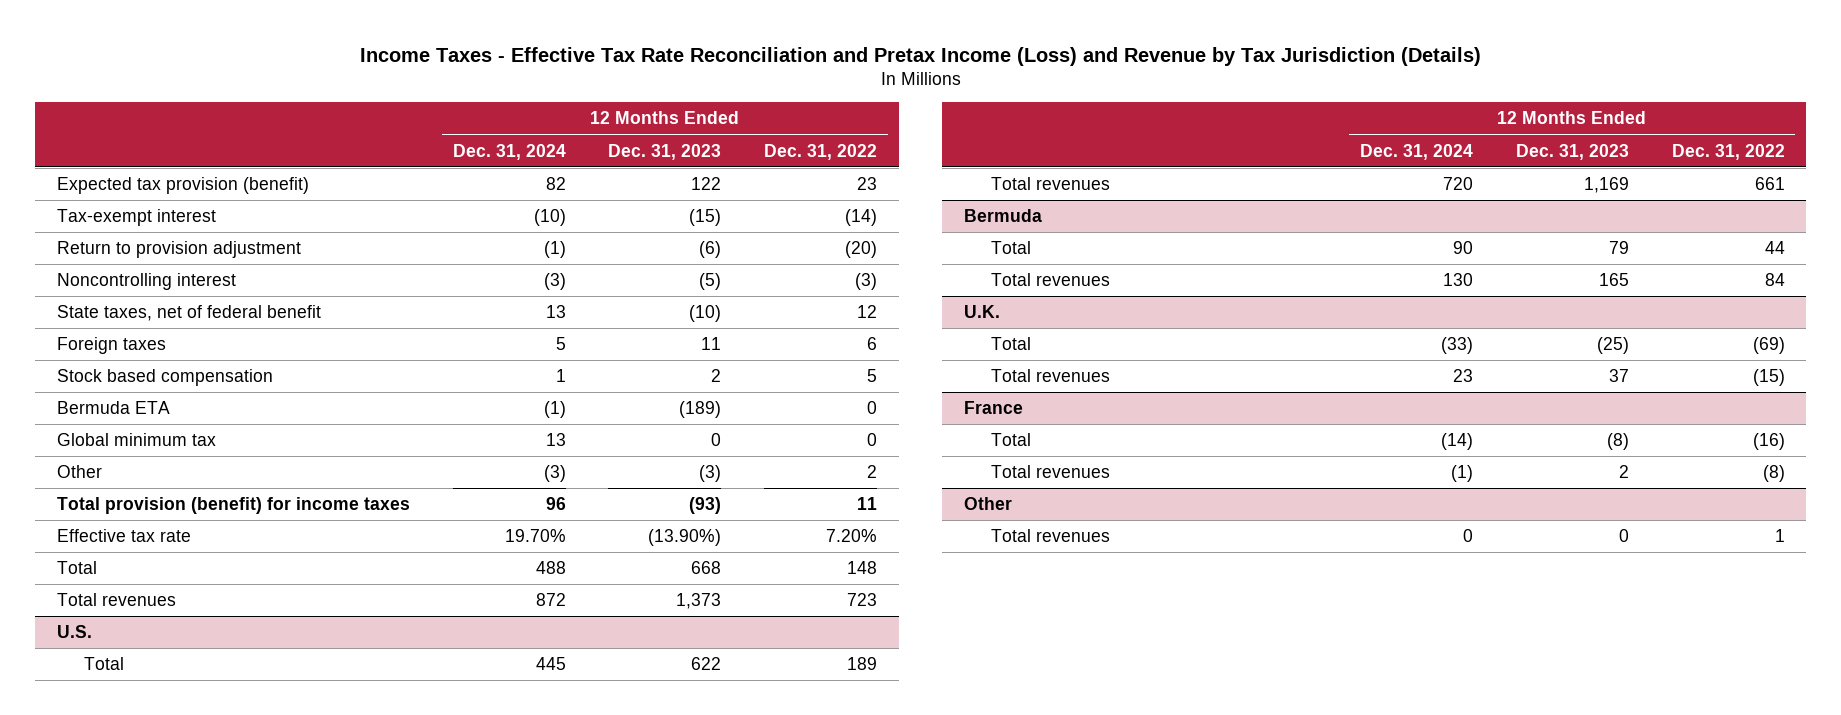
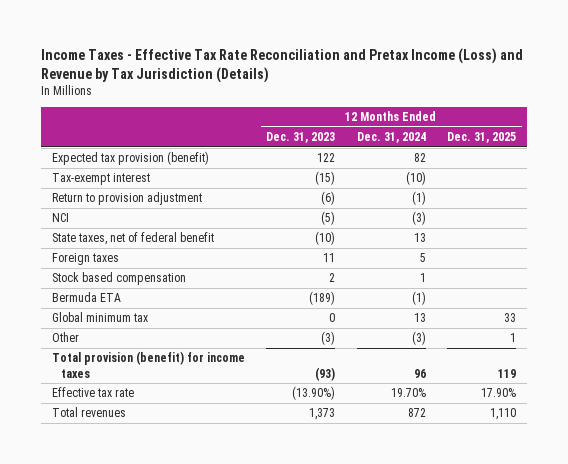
[764,143,878,160] Dec. 31, 2022 -> none
none -> [447,132,517,144] Dec. 31, 2025
[56,273,236,291] Noncontrolling interest -> [51,213,69,223] NCI
[56,561,97,575] Total -> none
[56,625,92,639] U.S. -> none
[83,657,124,671] Total -> none
[990,177,1110,191] Total revenues -> none
[963,209,1042,223] Bermuda -> none
[990,241,1031,255] Total -> none
[990,273,1110,287] Total revenues -> none
[963,305,1000,319] U.K. -> none
[990,337,1031,351] Total -> none
[990,369,1110,383] Total revenues -> none
[963,401,1023,415] France -> none
[990,433,1031,447] Total -> none
[990,465,1110,479] Total revenues -> none
[963,497,1012,511] Other -> none
[990,529,1110,543] Total revenues -> none

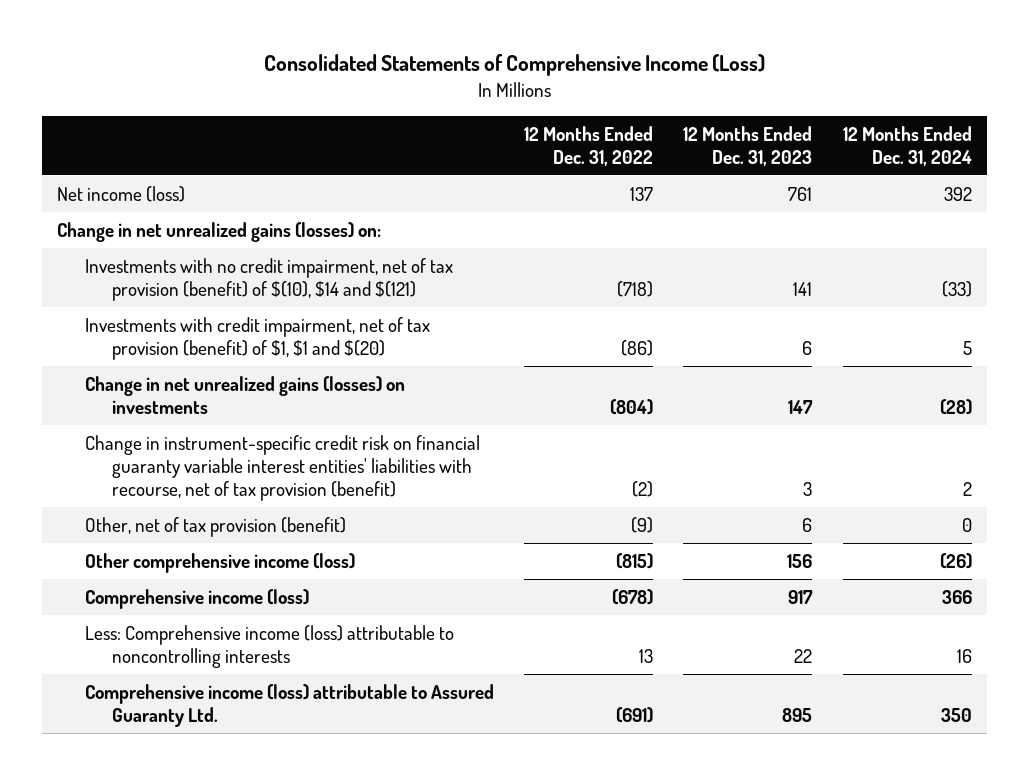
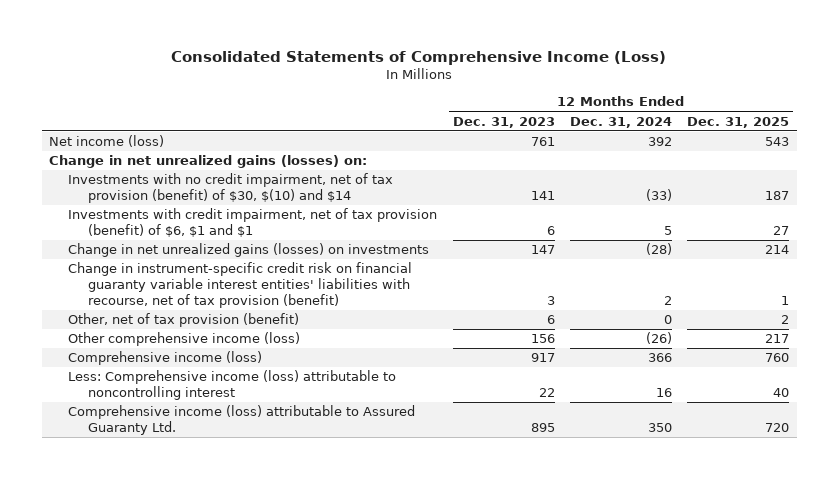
[524,125,654,166] 12 Months Ended Dec. 31, 2022 -> none
none -> [686,116,789,128] Dec. 31, 2025
[84,257,453,301] Investments with no credit impairment, net of tax provision (benefit) of $(10), $14 and $(121) -> [68,173,394,204] Investments with no credit impairment, net of tax provision (benefit) of $30, $(10) and $14
[84,316,430,360] Investments with credit impairment, net of tax provision (benefit) of $1, $1 and $(20) -> [68,208,438,238] Investments with credit impairment, net of tax provision (benefit) of $6, $1 and $1
[84,624,454,668] Less: Comprehensive income (loss) attributable to noncontrolling interests -> [68,370,397,401] Less: Comprehensive income (loss) attributable to noncontrolling interest

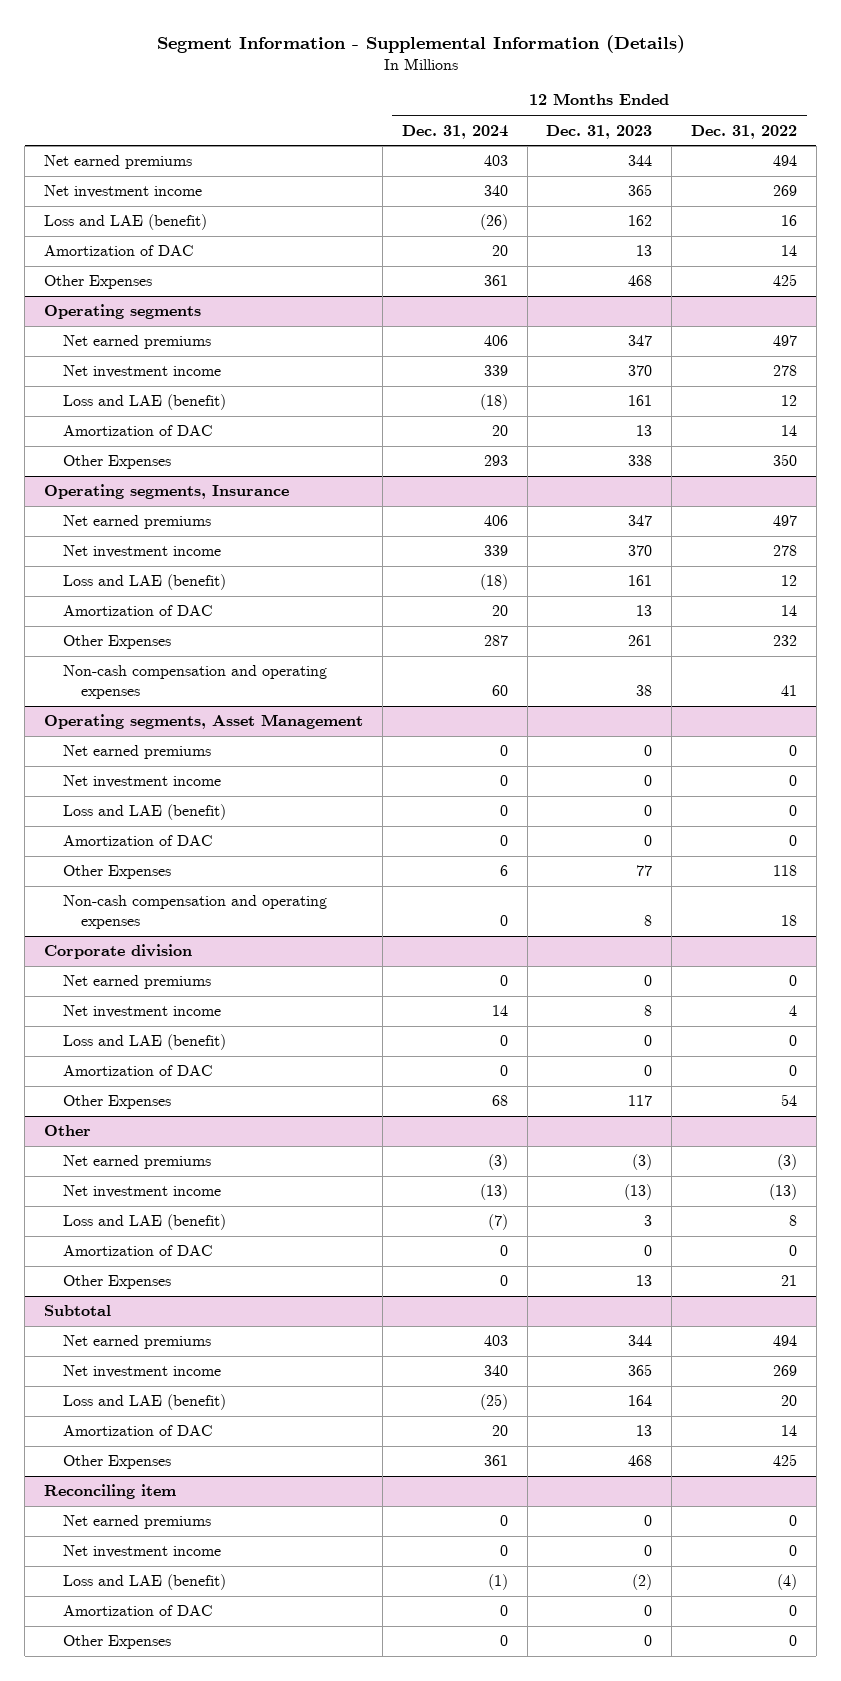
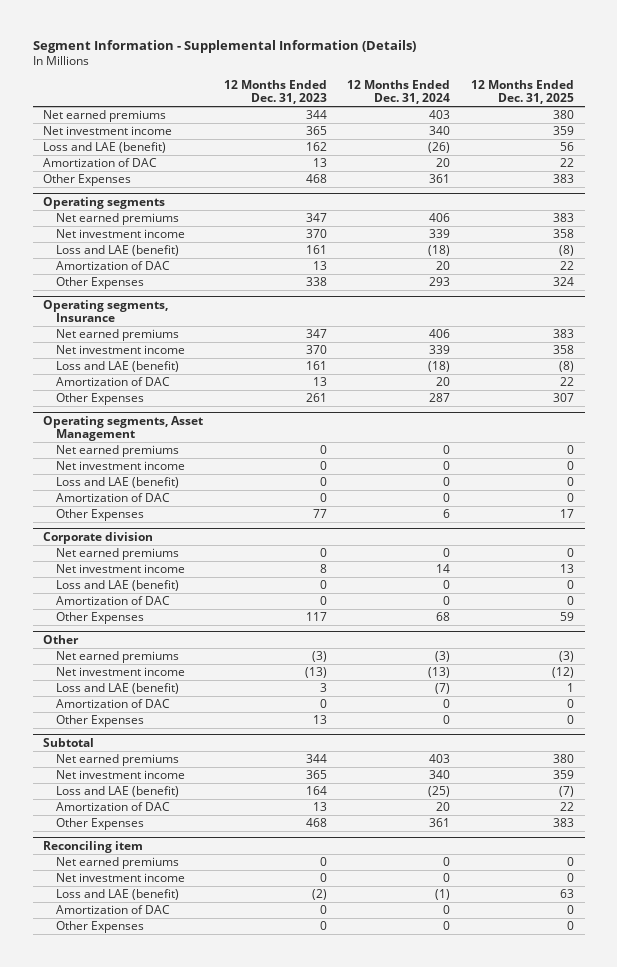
[691,124,798,139] Dec. 31, 2022 -> none
none -> [471,79,575,105] 12 Months Ended Dec. 31, 2025
[62,665,327,700] Non-cash compensation and operating expenses -> none
[62,895,327,930] Non-cash compensation and operating expenses -> none

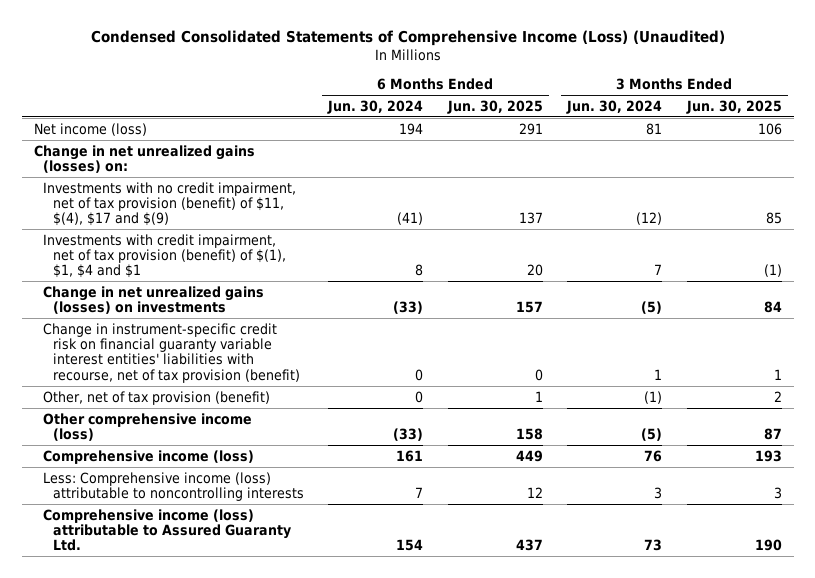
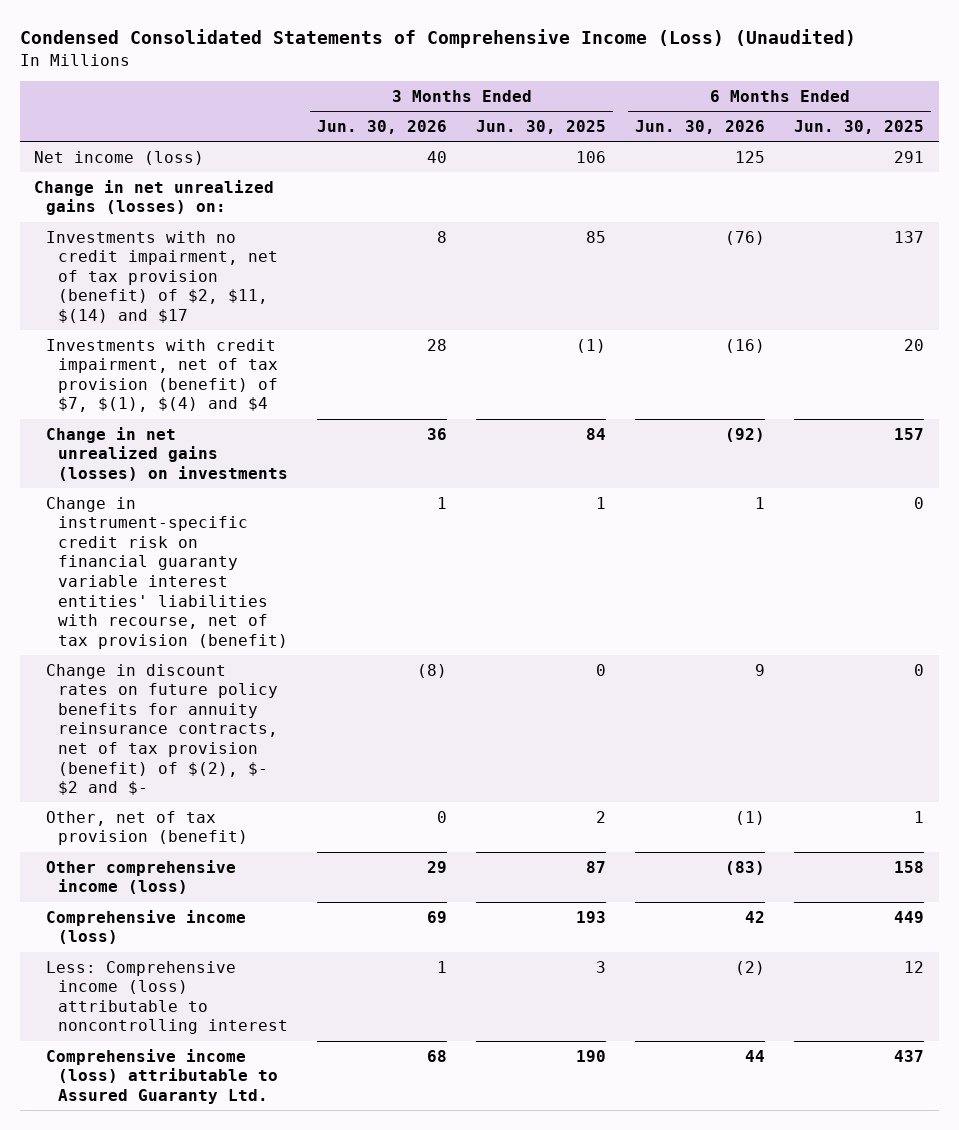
[327,99,424,114] Jun. 30, 2024 -> none
[566,99,663,114] Jun. 30, 2024 -> none
none -> [317,120,448,135] Jun. 30, 2026
none -> [635,120,766,135] Jun. 30, 2026
[43,181,297,227] Investments with no credit impairment, net of tax provision (benefit) of $11, $(4), $17 and $(9) -> [46,230,279,324] Investments with no credit impairment, net of tax provision (benefit) of $2, $11, $(14) and $17
[43,233,286,279] Investments with credit impairment, net of tax provision (benefit) of $(1), $1, $4 and $1 -> [46,338,279,413] Investments with credit impairment, net of tax provision (benefit) of $7, $(1), $(4) and $4
none -> [46,663,279,796] Change in discount rates on future policy benefits for annuity reinsurance contracts, net of tax provision (benefit) of $(2), $- $2 and $-
[43,471,304,502] Less: Comprehensive income (loss) attributable to noncontrolling interests -> [46,960,289,1035] Less: Comprehensive income (loss) attributable to noncontrolling interest

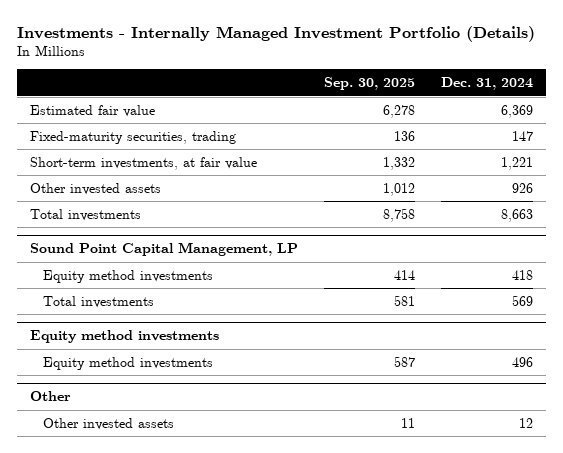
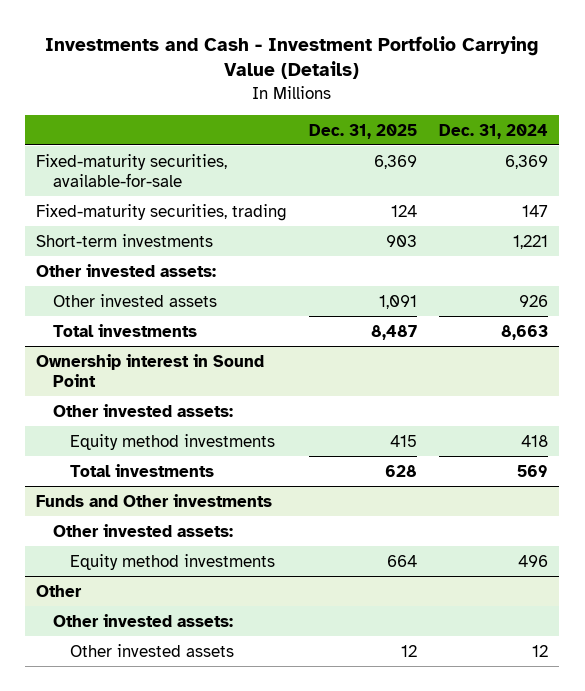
[16,25,535,42] Investments - Internally Managed Investment Portfolio (Details) -> [45,35,539,80] Investments and Cash - Investment Portfolio Carrying Value (Details)
[323,77,415,91] Sep. 30, 2025 -> none
none -> [309,123,418,139] Dec. 31, 2025
[29,104,155,117] Estimated fair value -> [36,153,228,188] Fixed-maturity securities, available-for-sale
[29,156,257,170] Short-term investments, at fair value -> [36,233,214,247] Short-term investments
none -> [36,263,217,277] Other invested assets:
[29,242,298,257] Sound Point Capital Management, LP -> [36,353,265,388] Ownership interest in Sound Point
none -> [53,403,234,417] Other invested assets:
[29,330,219,344] Equity method investments -> [36,493,273,507] Funds and Other investments
none -> [53,523,234,537] Other invested assets:
none -> [53,613,234,627] Other invested assets:

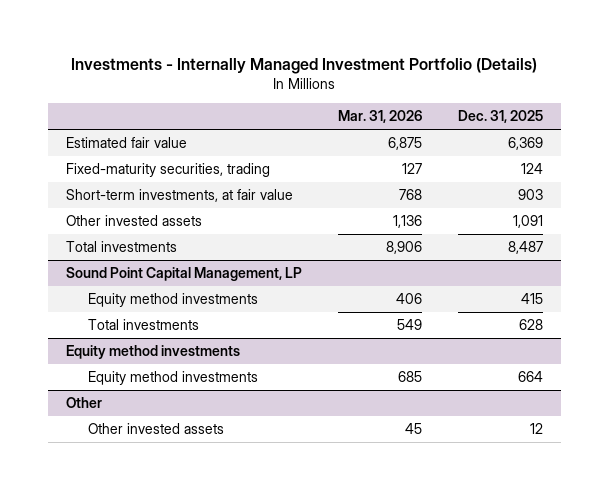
[45,35,539,80] Investments and Cash - Investment Portfolio Carrying Value (Details) -> [71,57,538,74] Investments - Internally Managed Investment Portfolio (Details)
[439,123,549,139] Dec. 31, 2024 -> none
none -> [337,110,422,124] Mar. 31, 2026
[36,153,228,188] Fixed-maturity securities, available-for-sale -> [66,137,188,149] Estimated fair value
[36,263,217,277] Other invested assets: -> none
[36,233,214,247] Short-term investments -> [66,189,294,203] Short-term investments, at fair value
[53,403,234,417] Other invested assets: -> none
[36,353,265,388] Ownership interest in Sound Point -> [66,267,303,282] Sound Point Capital Management, LP
[53,523,234,537] Other invested assets: -> none
[36,493,273,507] Funds and Other investments -> [66,345,241,360] Equity method investments
[53,613,234,627] Other invested assets: -> none

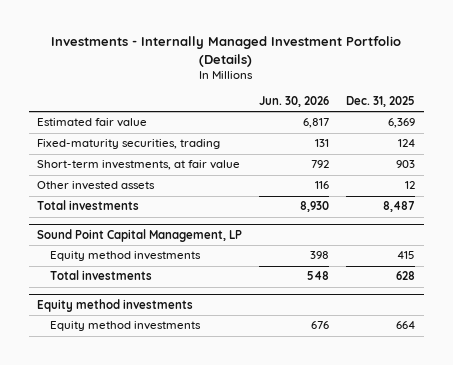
[337,110,422,124] Mar. 31, 2026 -> none
none -> [259,96,330,108] Jun. 30, 2026
[512,215,543,229] 1,091 -> [405,181,416,190] 12
[66,397,103,409] Other -> none
[88,423,225,435] Other invested assets -> none

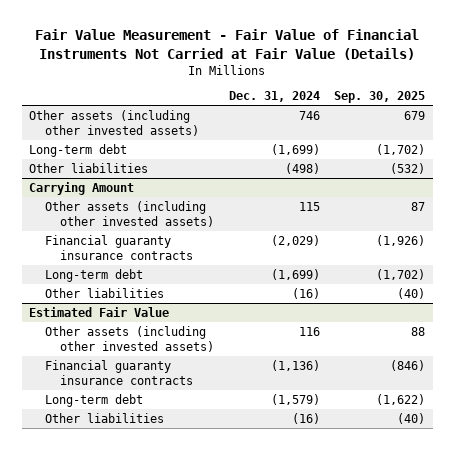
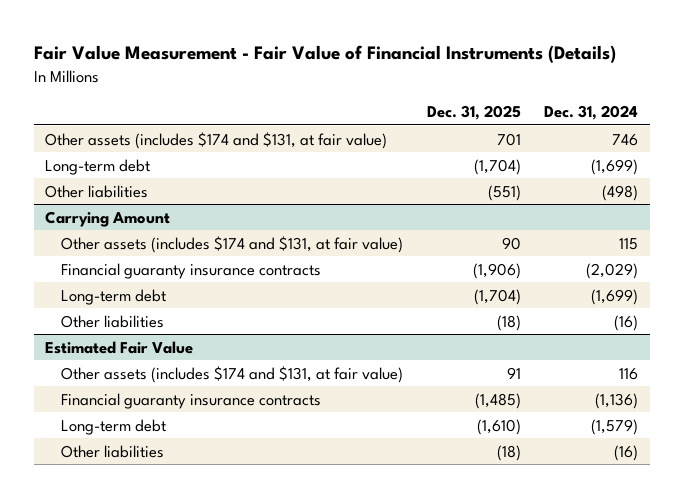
[35,29,420,60] Fair Value Measurement - Fair Value of Financial Instruments Not Carried at Fair Value (Details) -> [33,45,616,64] Fair Value Measurement - Fair Value of Financial Instruments (Details)
[334,91,426,104] Sep. 30, 2025 -> none
none -> [426,104,521,120] Dec. 31, 2025
[29,109,199,136] Other assets (including other invested assets) -> [45,131,388,149] Other assets (includes $174 and $131, at fair value)
[44,200,215,227] Other assets (including other invested assets) -> [61,235,404,253] Other assets (includes $174 and $131, at fair value)
[44,325,215,352] Other assets (including other invested assets) -> [61,365,404,383] Other assets (includes $174 and $131, at fair value)

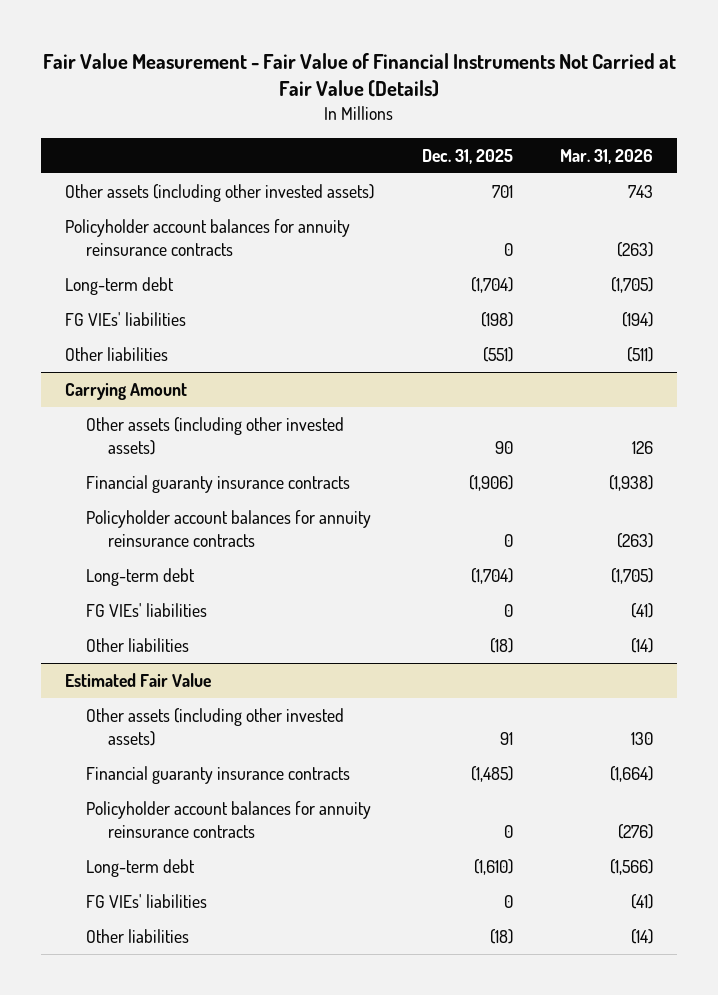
[33,45,616,64] Fair Value Measurement - Fair Value of Financial Instruments (Details) -> [43,52,677,98] Fair Value Measurement - Fair Value of Financial Instruments Not Carried at Fair Value (Details)
[543,104,638,120] Dec. 31, 2024 -> none
none -> [560,148,654,164] Mar. 31, 2026
[45,131,388,149] Other assets (includes $174 and $131, at fair value) -> [64,184,374,203] Other assets (including other invested assets)
none -> [64,219,350,256] Policyholder account balances for annuity reinsurance contracts
none -> [64,312,186,327] FG VIEs' liabilities
[61,235,404,253] Other assets (includes $174 and $131, at fair value) -> [86,417,345,455] Other assets (including other invested assets)
none -> [86,510,372,547] Policyholder account balances for annuity reinsurance contracts
none -> [86,603,208,618] FG VIEs' liabilities
[61,365,404,383] Other assets (includes $174 and $131, at fair value) -> [86,708,345,746] Other assets (including other invested assets)
none -> [86,801,372,838] Policyholder account balances for annuity reinsurance contracts
none -> [86,894,208,909] FG VIEs' liabilities

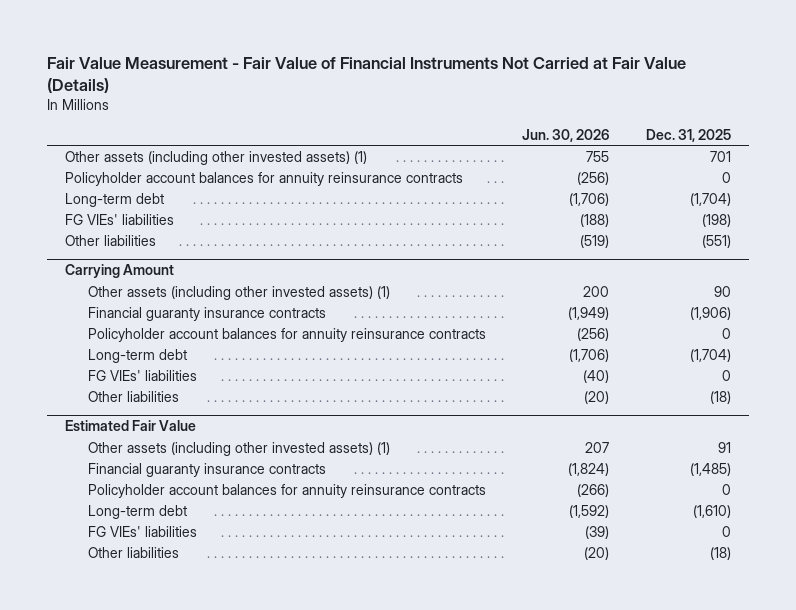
[560,148,654,164] Mar. 31, 2026 -> none
none -> [522,129,610,143] Jun. 30, 2026
[64,184,374,203] Other assets (including other invested assets) -> [65,150,368,165] Other assets (including other invested assets) (1)
[86,417,345,455] Other assets (including other invested assets) -> [87,285,390,300] Other assets (including other invested assets) (1)
[86,708,345,746] Other assets (including other invested assets) -> [87,441,390,456] Other assets (including other invested assets) (1)

